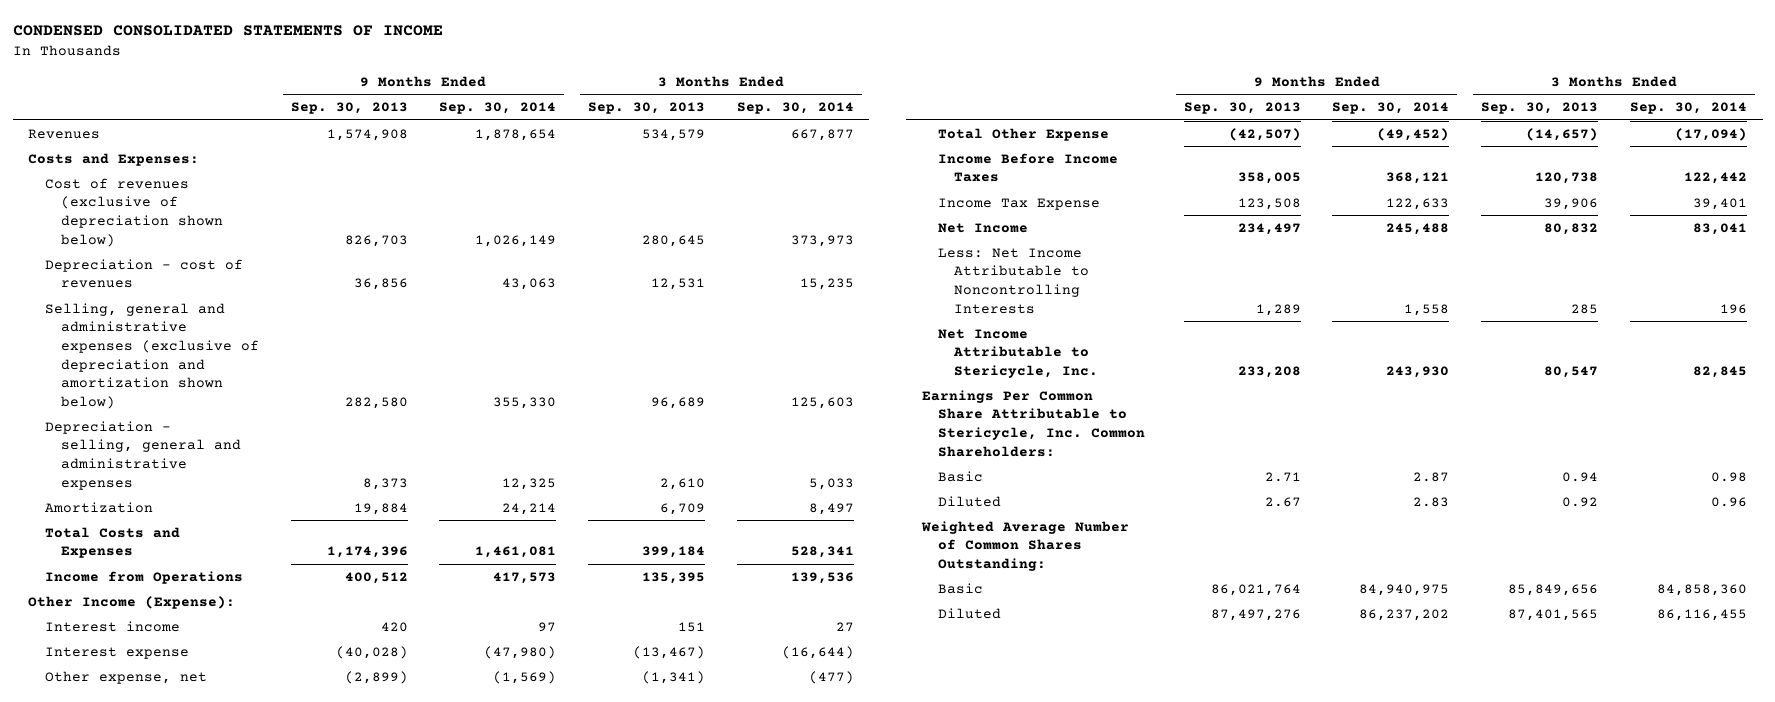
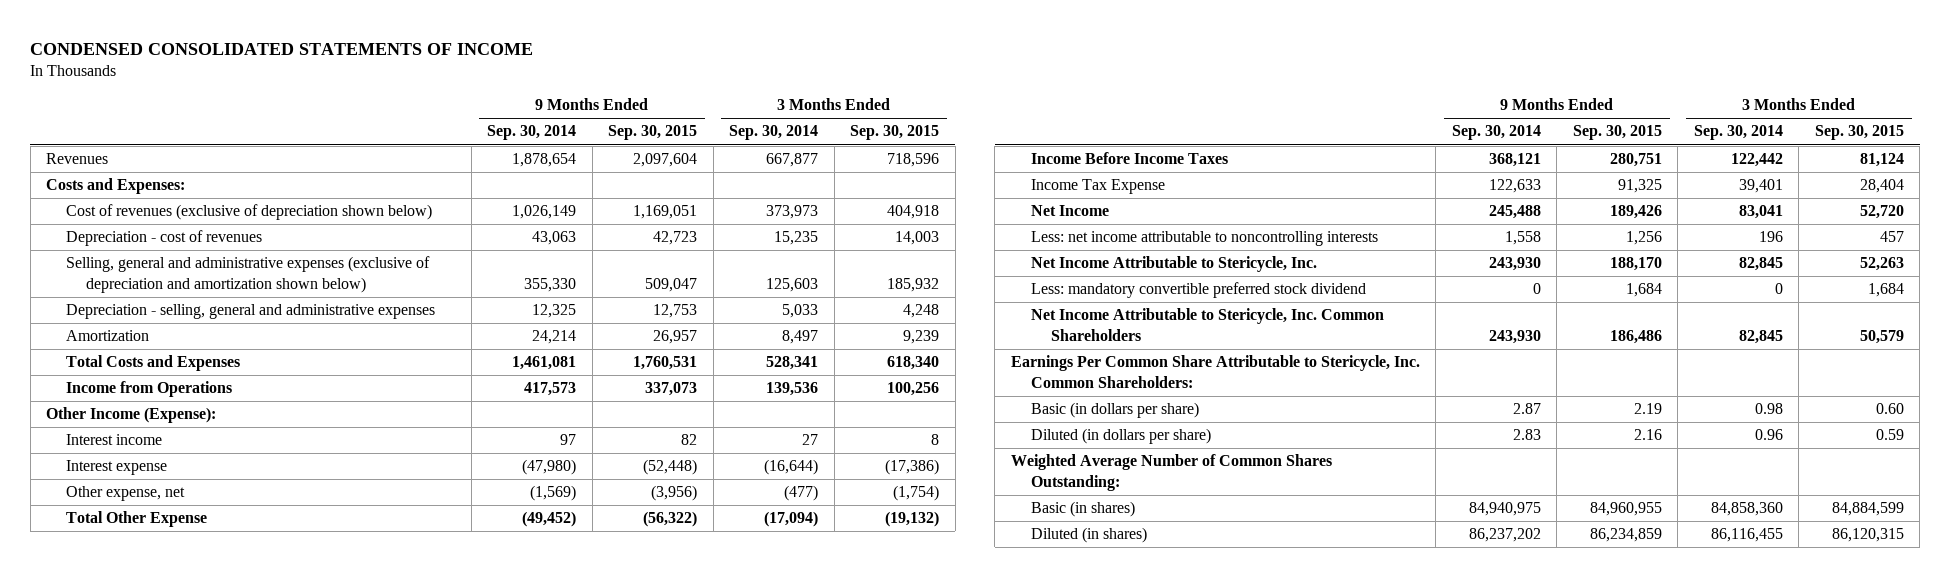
[290,102,408,115] Sep. 30, 2013 -> none
[587,102,705,115] Sep. 30, 2013 -> none
none -> [608,125,698,141] Sep. 30, 2015
none -> [850,125,940,141] Sep. 30, 2015
[937,247,1090,314] Less: Net Income Attributable to Noncontrolling Interests -> [1030,231,1378,247] Less: net income attributable to noncontrolling interests
none -> [1030,282,1366,299] Less: mandatory convertible preferred stock dividend
none -> [1030,308,1384,341] Net Income Attributable to Stericycle, Inc. Common Shareholders
[937,470,983,482] Basic -> [1030,402,1199,419] Basic (in dollars per share)
[937,495,1001,507] Diluted -> [1030,428,1211,445] Diluted (in dollars per share)
[937,582,983,594] Basic -> [1030,501,1135,518] Basic (in shares)
[937,607,1001,619] Diluted -> [1030,527,1147,544] Diluted (in shares)

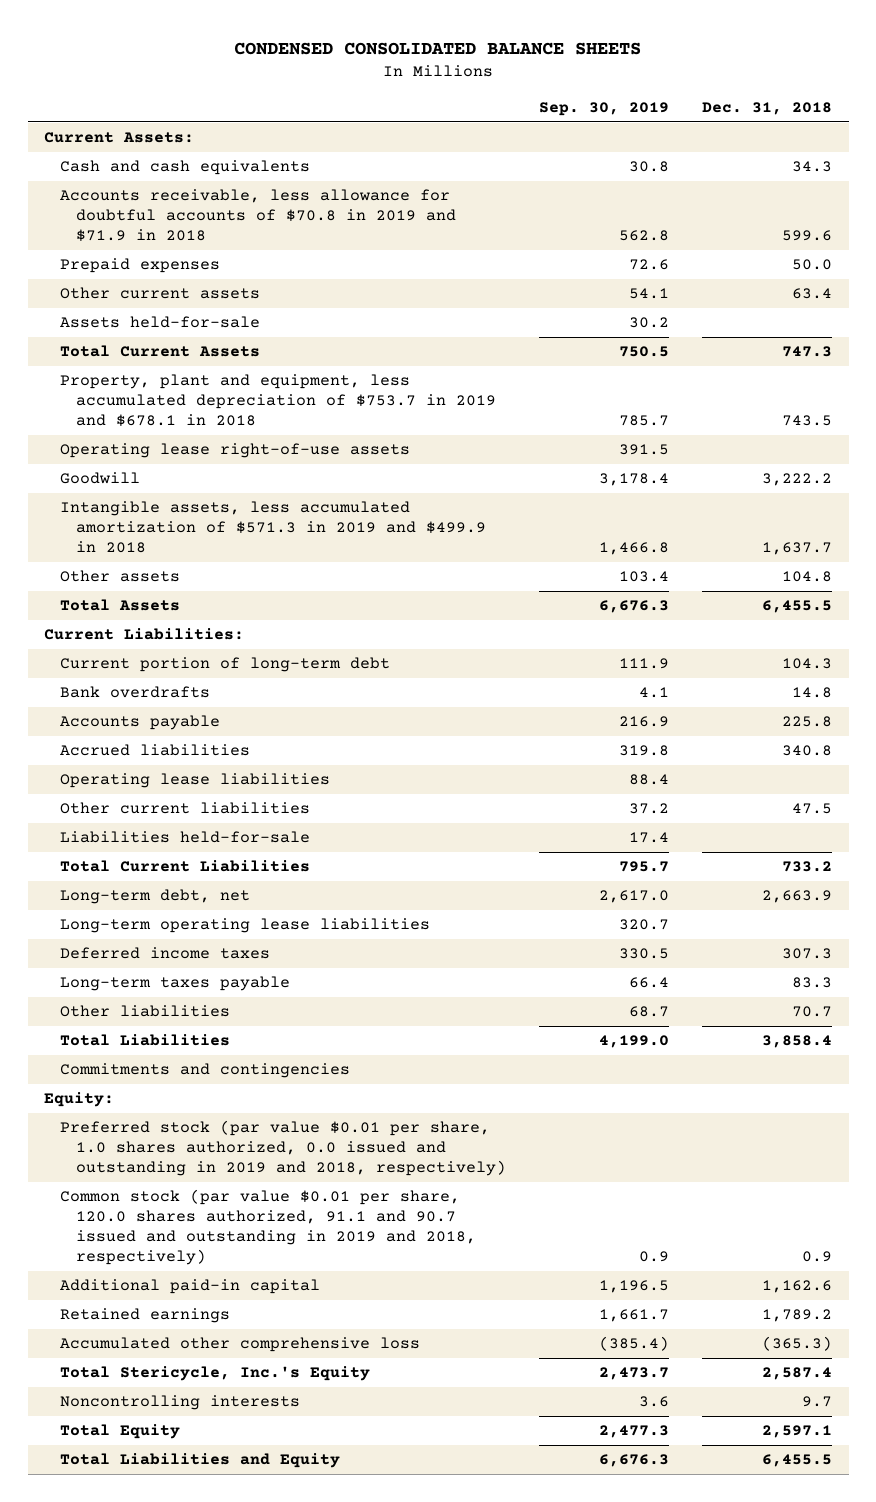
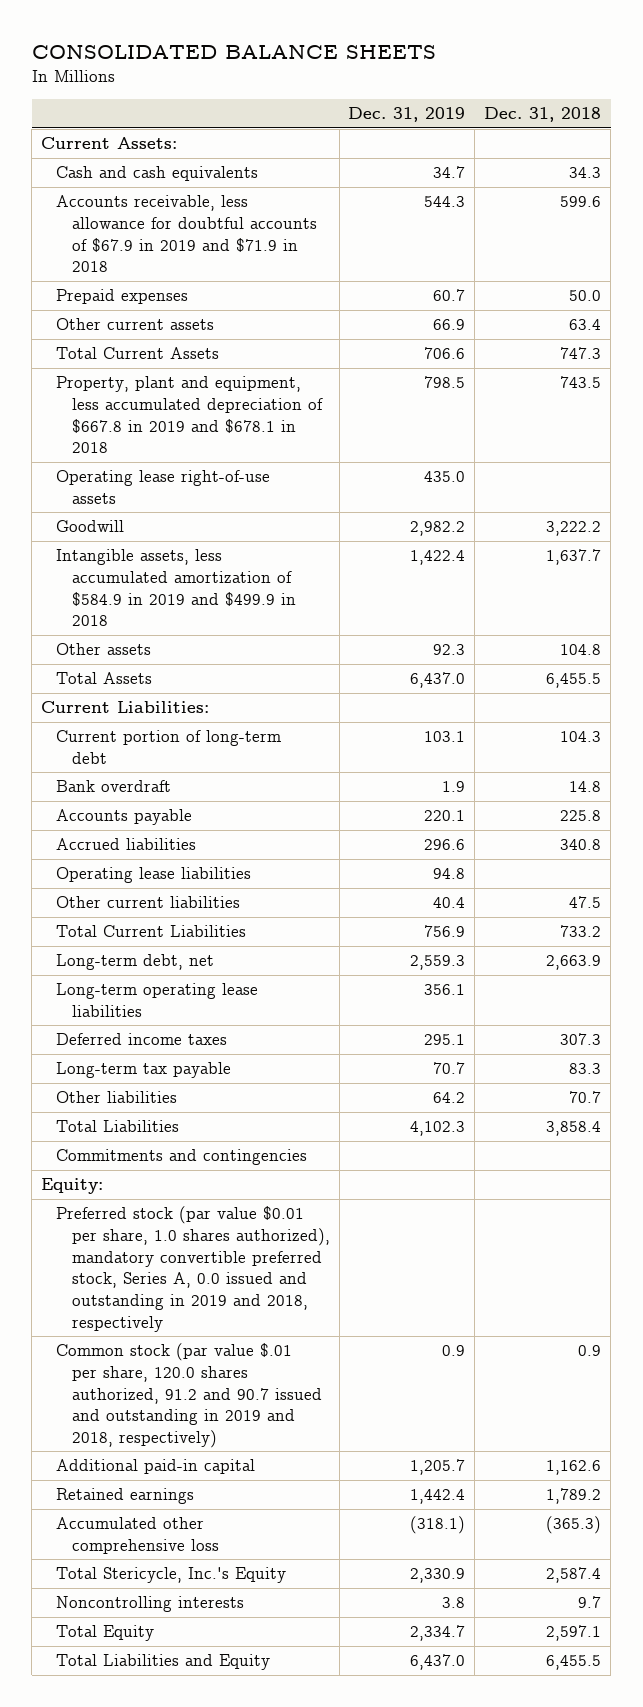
[234,41,642,55] CONDENSED CONSOLIDATED BALANCE SHEETS -> [31,44,436,59] CONSOLIDATED BALANCE SHEETS
[538,102,669,117] Sep. 30, 2019 -> none
none -> [348,107,466,123] Dec. 31, 2019
[60,189,456,243] Accounts receivable, less allowance for doubtful accounts of $70.8 in 2019 and $71.9 in 2018 -> [56,195,317,273] Accounts receivable, less allowance for doubtful accounts of $67.9 in 2019 and $71.9 in 2018
[60,316,261,329] Assets held-for-sale -> none
[60,374,496,428] Property, plant and equipment, less accumulated depreciation of $753.7 in 2019 and $678.1 in 2018 -> [56,376,323,454] Property, plant and equipment, less accumulated depreciation of $667.8 in 2019 and $678.1 in 2018
[60,501,486,554] Intangible assets, less accumulated amortization of $571.3 in 2019 and $499.9 in 2018 -> [56,549,296,627] Intangible assets, less accumulated amortization of $584.9 in 2019 and $499.9 in 2018
[60,686,211,699] Bank overdrafts -> [56,780,172,793] Bank overdraft
[60,831,311,844] Liabilities held-for-sale -> none
[60,976,291,992] Long-term taxes payable -> [56,1062,232,1079] Long-term tax payable
[60,1120,506,1177] Preferred stock (par value $0.01 per share, 1.0 shares authorized, 0.0 issued and outstanding in 2019 and 2018, respectively) -> [56,1206,330,1332] Preferred stock (par value $0.01 per share, 1.0 shares authorized), mandatory convertible preferred stock, Series A, 0.0 issued and outstanding in 2019 and 2018, respectively
[60,1189,476,1266] Common stock (par value $0.01 per share, 120.0 shares authorized, 91.1 and 90.7 issued and outstanding in 2019 and 2018, respectively) -> [56,1343,322,1448] Common stock (par value $.01 per share, 120.0 shares authorized, 91.2 and 90.7 issued and outstanding in 2019 and 2018, respectively)

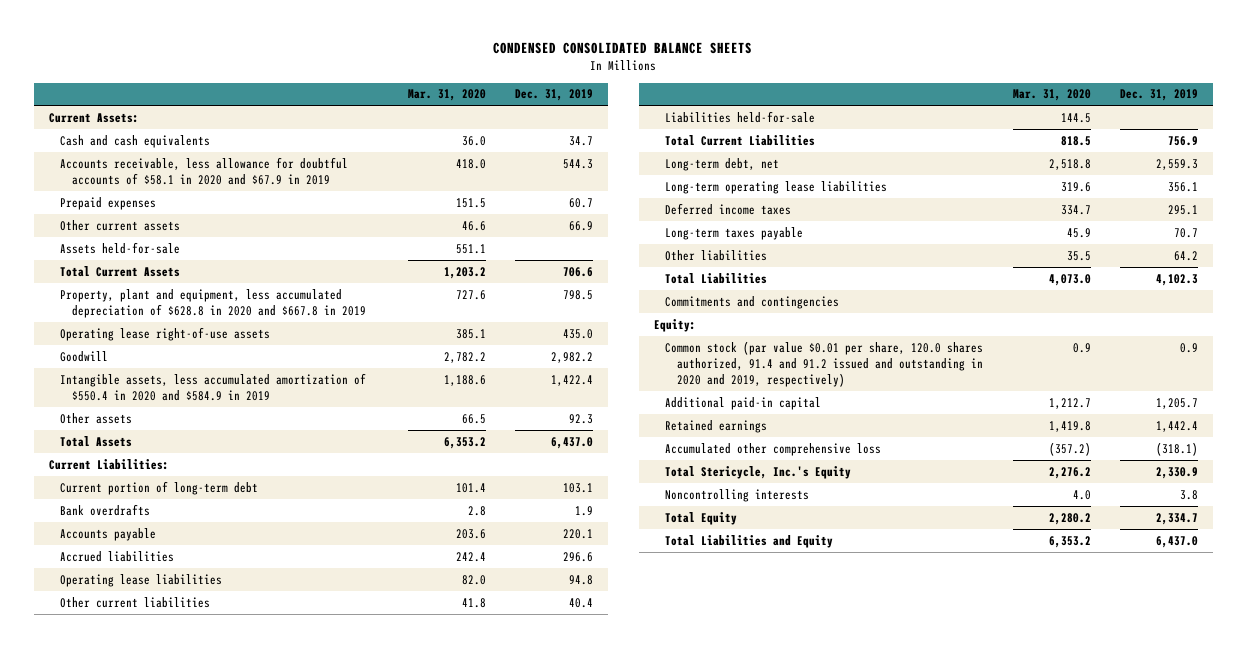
[31,44,436,59] CONSOLIDATED BALANCE SHEETS -> [493,42,753,55] CONDENSED CONSOLIDATED BALANCE SHEETS
[484,107,602,123] Dec. 31, 2018 -> none
none -> [407,89,486,102] Mar. 31, 2020
[56,195,317,273] Accounts receivable, less allowance for doubtful accounts of $67.9 in 2019 and $71.9 in 2018 -> [60,156,349,185] Accounts receivable, less allowance for doubtful accounts of $58.1 in 2020 and $67.9 in 2019
none -> [60,241,181,254] Assets held-for-sale
[56,376,323,454] Property, plant and equipment, less accumulated depreciation of $667.8 in 2019 and $678.1 in 2018 -> [60,288,367,318] Property, plant and equipment, less accumulated depreciation of $628.8 in 2020 and $667.8 in 2019
[56,549,296,627] Intangible assets, less accumulated amortization of $584.9 in 2019 and $499.9 in 2018 -> [60,372,367,401] Intangible assets, less accumulated amortization of $550.4 in 2020 and $584.9 in 2019
[56,780,172,793] Bank overdraft -> [60,503,151,516] Bank overdrafts
none -> [665,110,816,123] Liabilities held-for-sale
[56,1062,232,1079] Long-term tax payable -> [665,226,804,240] Long-term taxes payable
[56,1206,330,1332] Preferred stock (par value $0.01 per share, 1.0 shares authorized), mandatory convertible preferred stock, Series A, 0.0 issued and outstanding in 2019 and 2018, respectively -> none
[56,1343,322,1448] Common stock (par value $.01 per share, 120.0 shares authorized, 91.2 and 90.7 issued and outstanding in 2019 and 2018, respectively) -> [665,340,984,387] Common stock (par value $0.01 per share, 120.0 shares authorized, 91.4 and 91.2 issued and outstanding in 2020 and 2019, respectively)

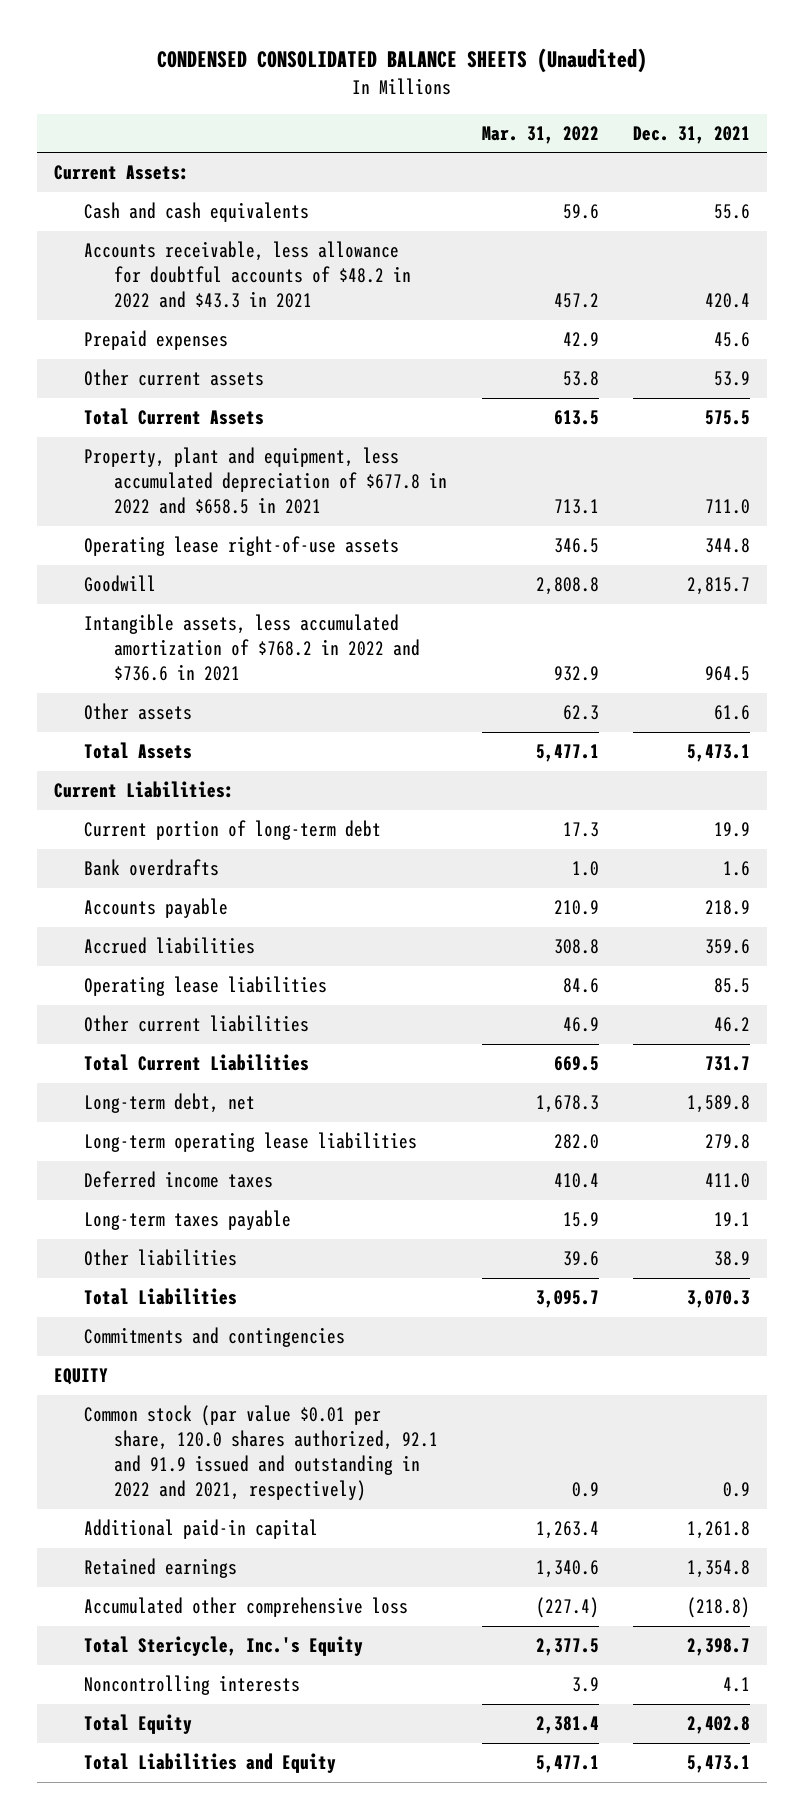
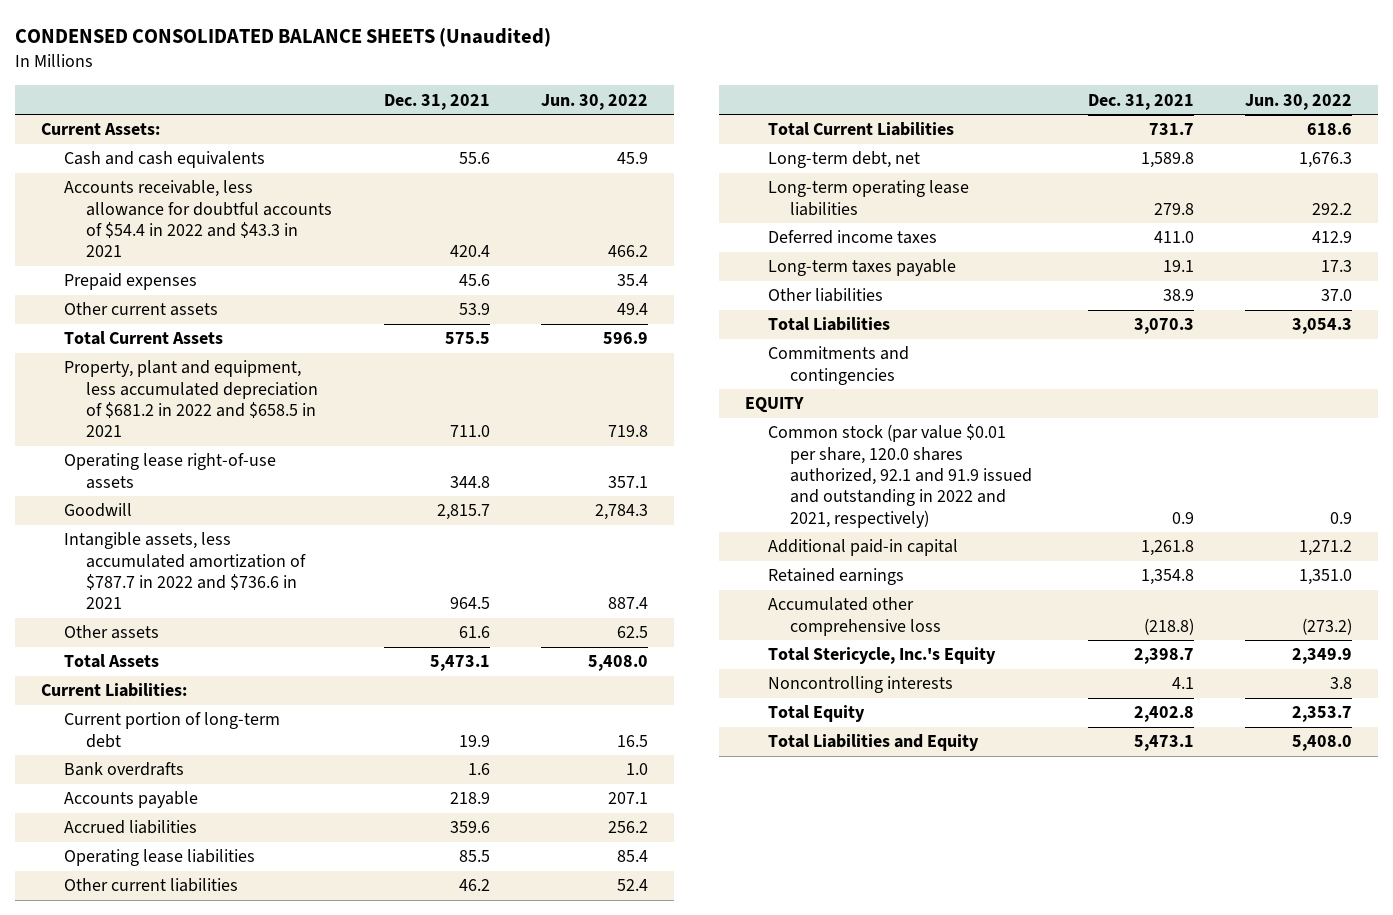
[481,125,599,144] Mar. 31, 2022 -> none
none -> [541,93,649,110] Jun. 30, 2022
[84,241,412,309] Accounts receivable, less allowance for doubtful accounts of $48.2 in 2022 and $43.3 in 2021 -> [63,180,333,258] Accounts receivable, less allowance for doubtful accounts of $54.4 in 2022 and $43.3 in 2021
[84,447,448,515] Property, plant and equipment, less accumulated depreciation of $677.8 in 2022 and $658.5 in 2021 -> [63,360,319,438] Property, plant and equipment, less accumulated depreciation of $681.2 in 2022 and $658.5 in 2021
[84,614,421,682] Intangible assets, less accumulated amortization of $768.2 in 2022 and $736.6 in 2021 -> [63,532,307,610] Intangible assets, less accumulated amortization of $787.7 in 2022 and $736.6 in 2021

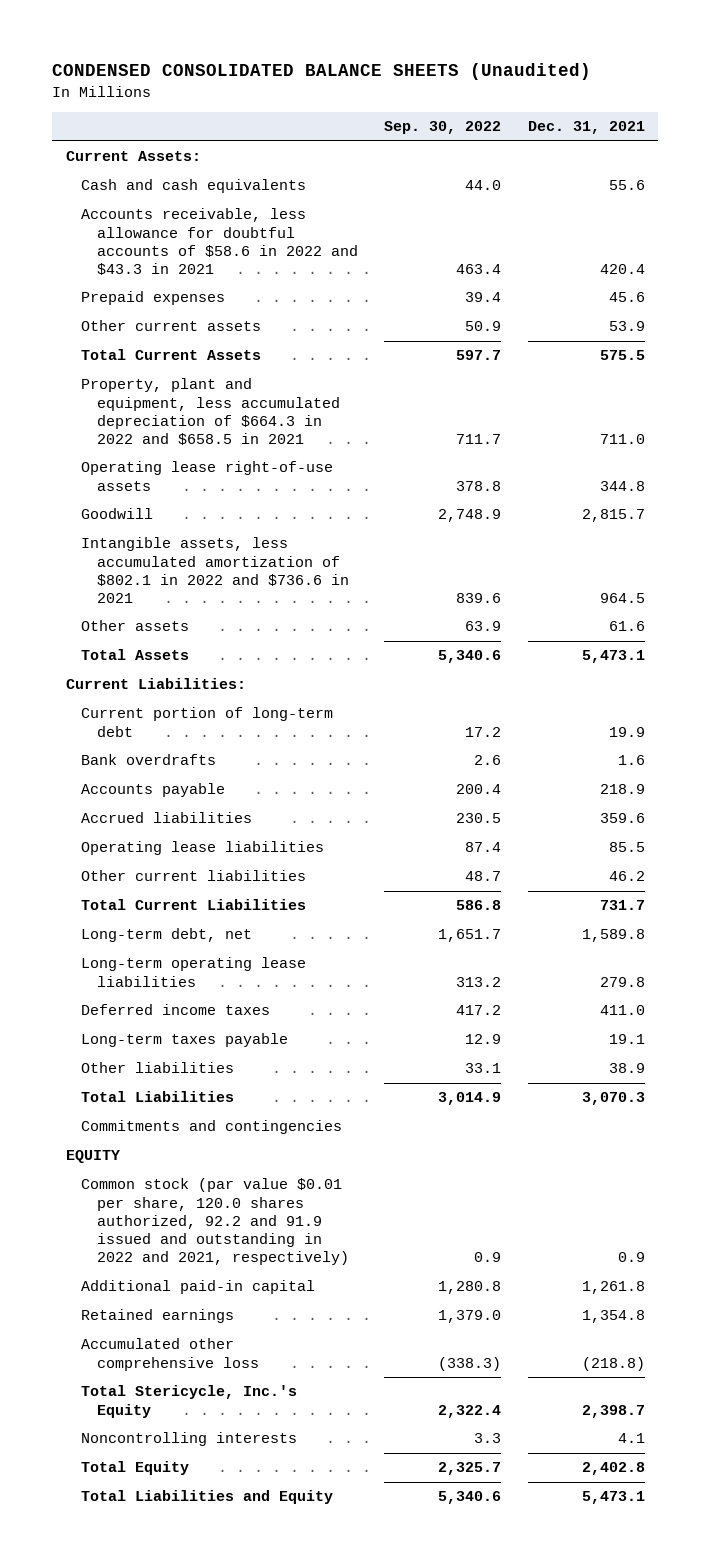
[541,93,649,110] Jun. 30, 2022 -> none
none -> [384,121,502,135] Sep. 30, 2022
[63,180,333,258] Accounts receivable, less allowance for doubtful accounts of $54.4 in 2022 and $43.3 in 2021 -> [81,208,358,276] Accounts receivable, less allowance for doubtful accounts of $58.6 in 2022 and $43.3 in 2021
[63,360,319,438] Property, plant and equipment, less accumulated depreciation of $681.2 in 2022 and $658.5 in 2021 -> [81,378,340,446] Property, plant and equipment, less accumulated depreciation of $664.3 in 2022 and $658.5 in 2021
[63,532,307,610] Intangible assets, less accumulated amortization of $787.7 in 2022 and $736.6 in 2021 -> [81,537,349,604] Intangible assets, less accumulated amortization of $802.1 in 2022 and $736.6 in 2021
[767,424,1033,528] Common stock (par value $0.01 per share, 120.0 shares authorized, 92.1 and 91.9 issued and outstanding in 2022 and 2021, respectively) -> [81,1178,349,1266] Common stock (par value $0.01 per share, 120.0 shares authorized, 92.2 and 91.9 issued and outstanding in 2022 and 2021, respectively)

